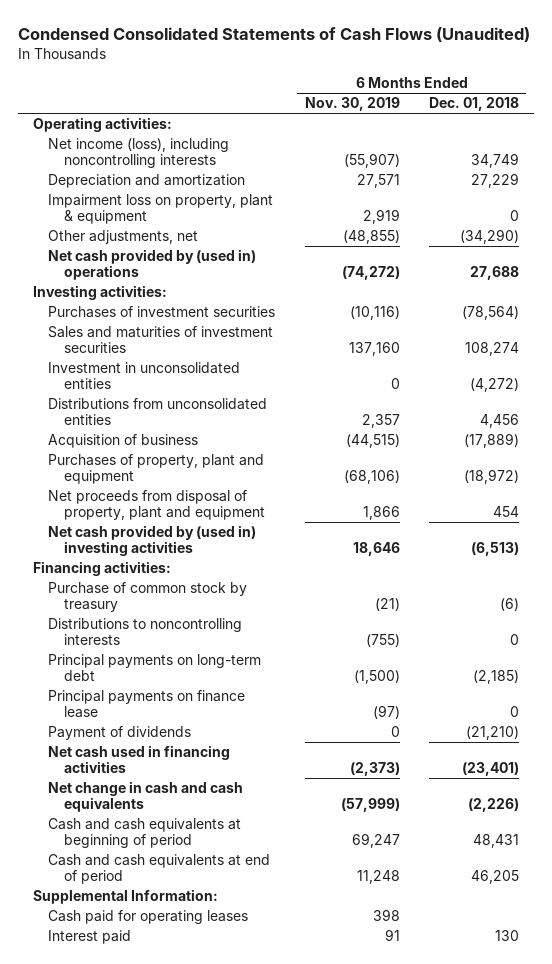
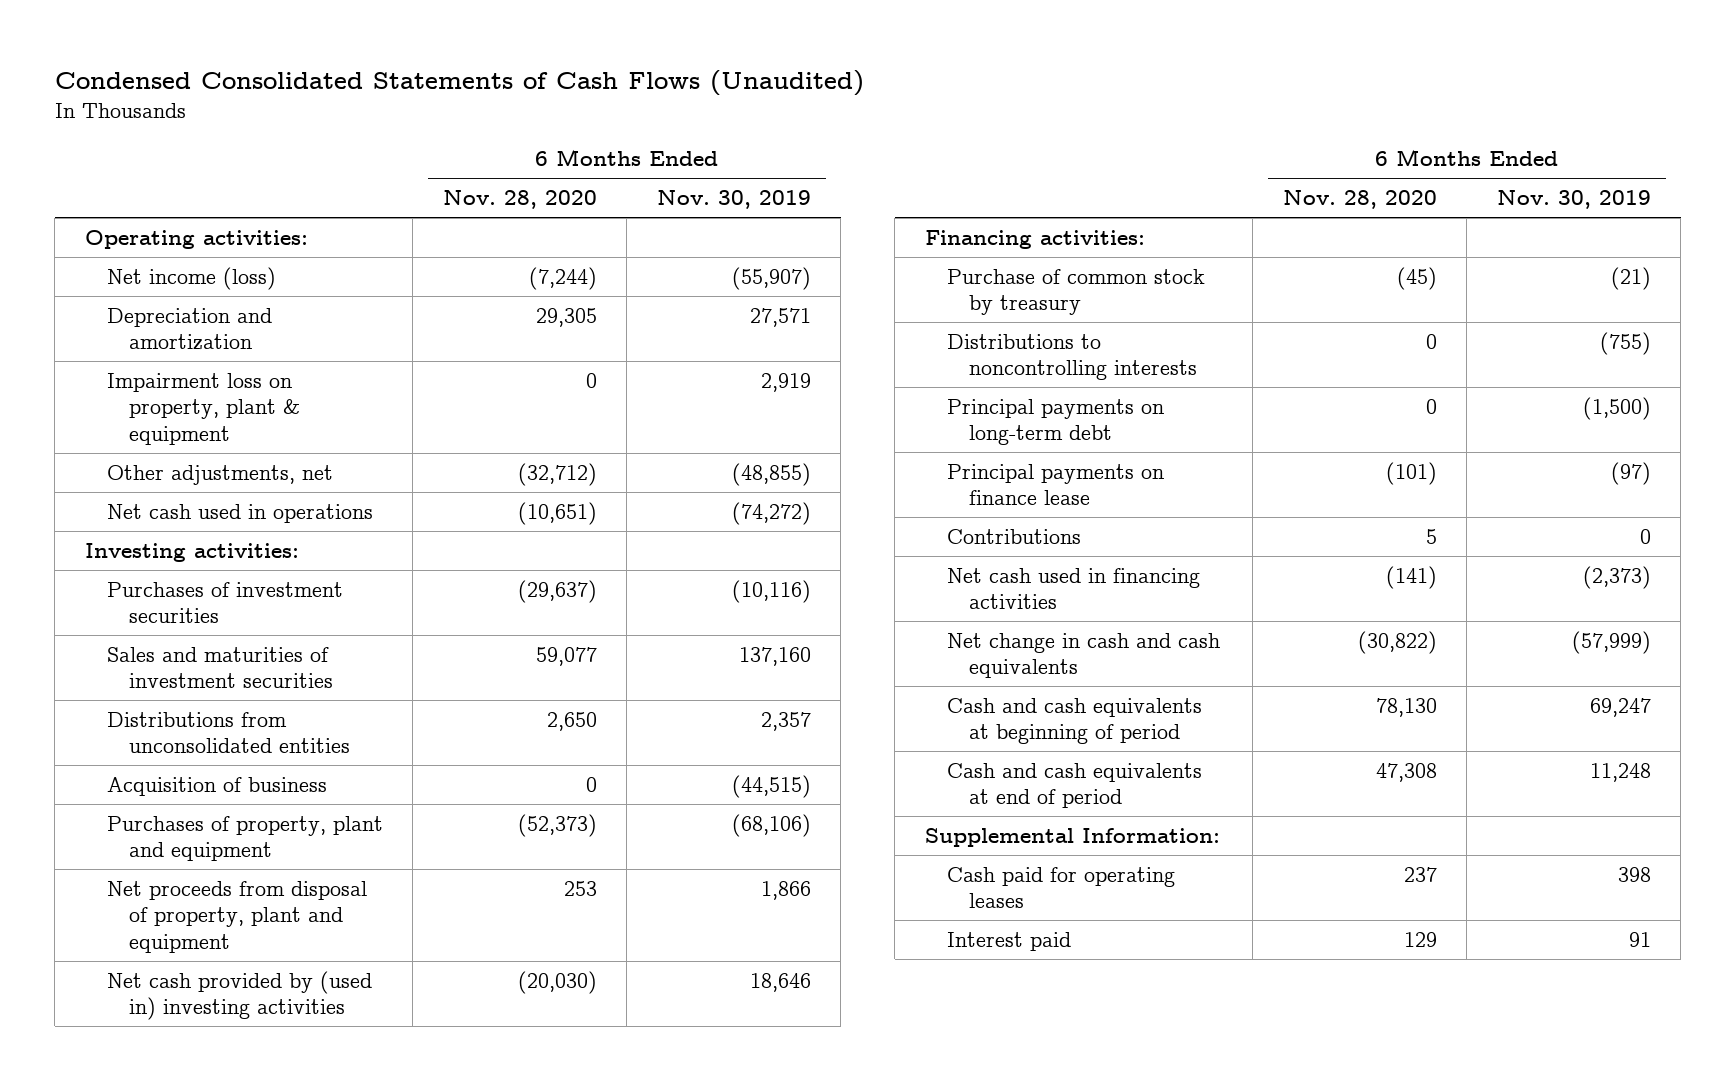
[428,97,519,112] Dec. 01, 2018 -> none
none -> [442,190,597,210] Nov. 28, 2020
[48,138,230,169] Net income (loss), including noncontrolling interests -> [106,266,276,290] Net income (loss)
[48,249,257,281] Net cash provided by (used in) operations -> [106,503,373,523] Net cash used in operations
[48,362,241,390] Investment in unconsolidated entities -> none
[48,726,192,741] Payment of dividends -> none
none -> [946,528,1081,544] Contributions

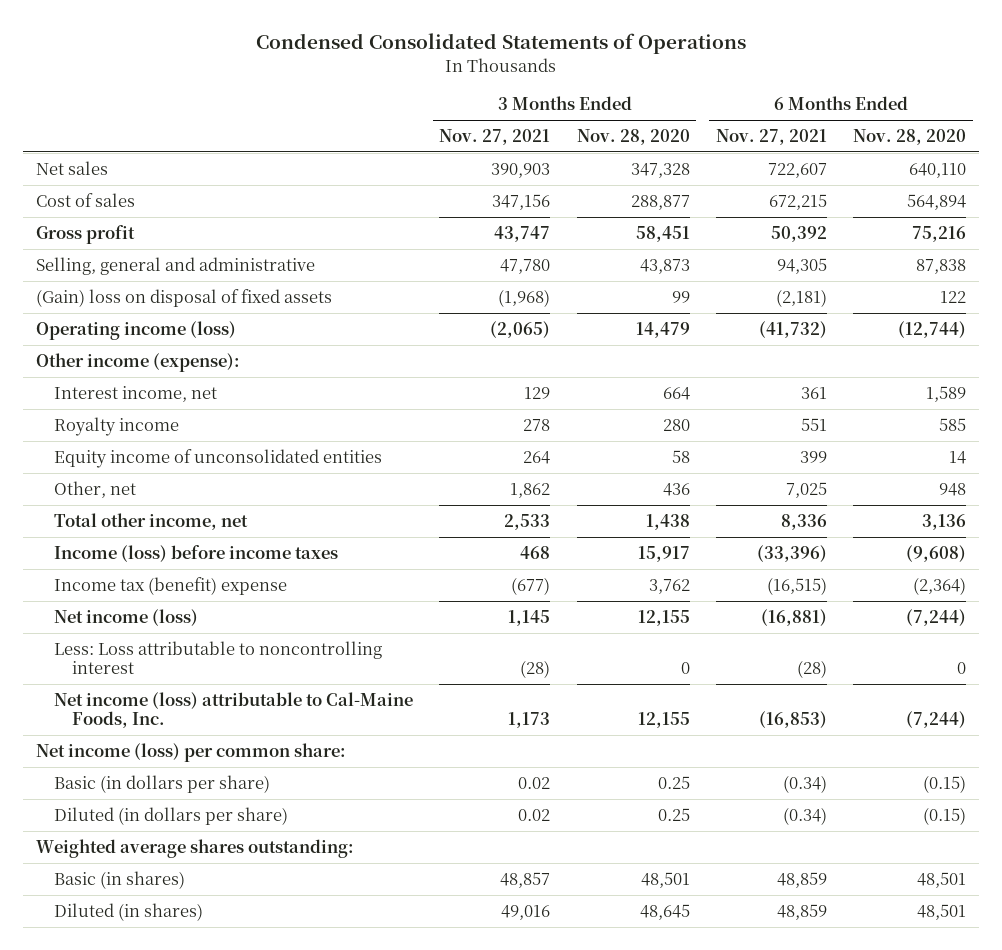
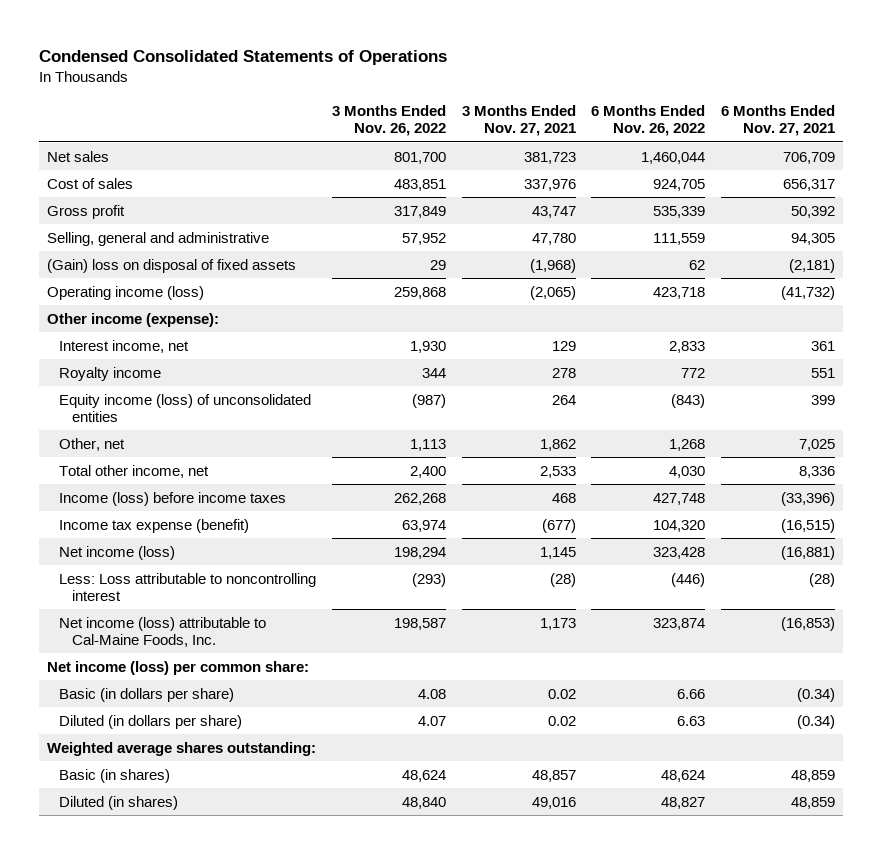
[576,129,690,146] Nov. 28, 2020 -> none
[853,129,967,146] Nov. 28, 2020 -> none
none -> [332,104,447,137] 3 Months Ended Nov. 26, 2022
none -> [591,104,706,137] 6 Months Ended Nov. 26, 2022
[491,162,551,178] 390,903 -> [523,151,576,164] 381,723
[767,162,827,178] 722,607 -> [783,151,836,164] 706,709
[492,193,551,210] 347,156 -> [523,178,576,191] 337,976
[768,193,827,210] 672,215 -> [783,178,836,191] 656,317
[54,448,383,468] Equity income of unconsolidated entities -> [59,393,312,423] Equity income (loss) of unconsolidated entities
[54,576,288,595] Income tax (benefit) expense -> [59,518,250,533] Income tax expense (benefit)

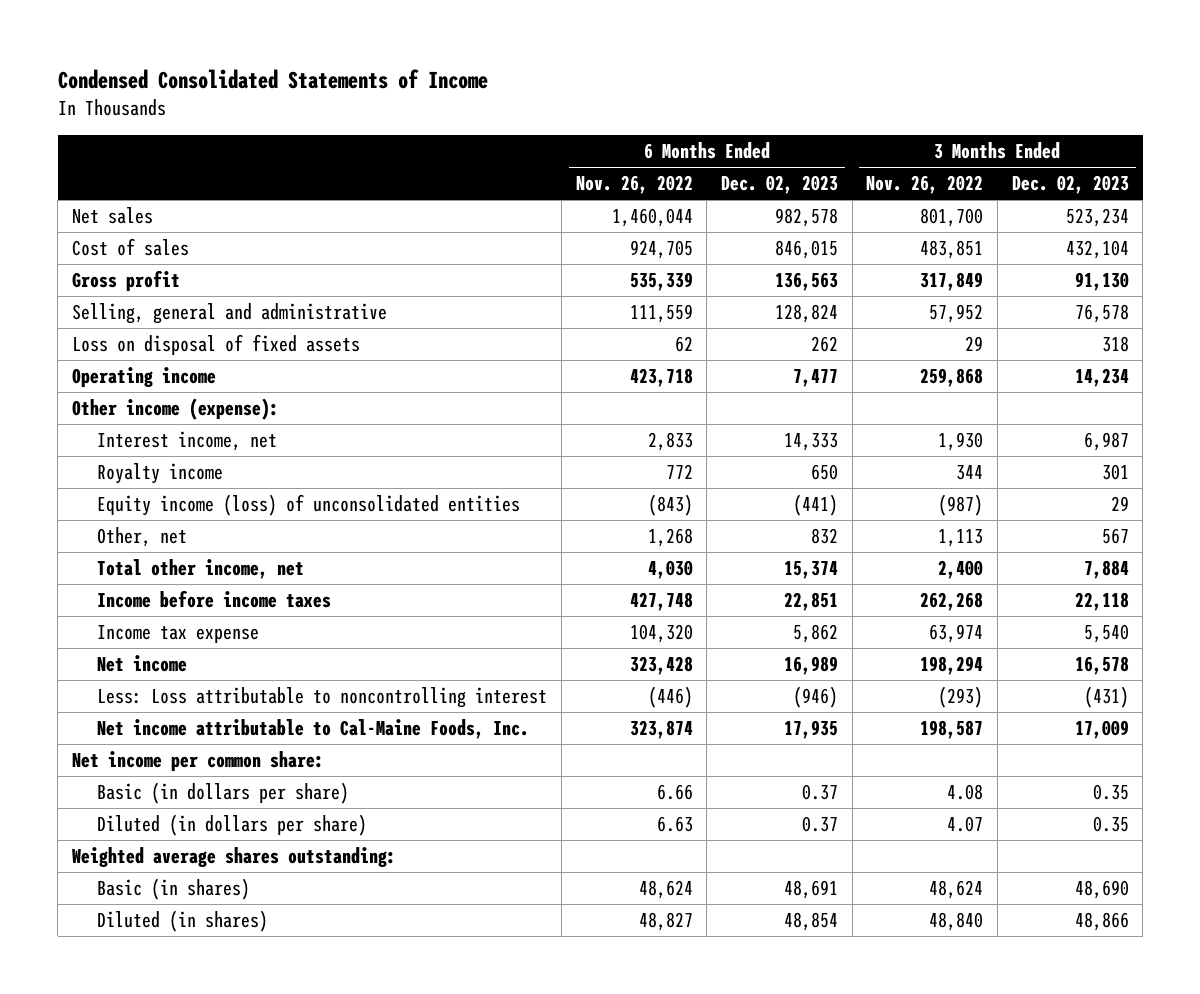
[39,50,448,66] Condensed Consolidated Statements of Operations -> [57,69,488,90] Condensed Consolidated Statements of Income
[461,104,576,137] 3 Months Ended Nov. 27, 2021 -> none
[721,104,836,137] 6 Months Ended Nov. 27, 2021 -> none
none -> [720,175,838,195] Dec. 02, 2023
none -> [1011,175,1129,195] Dec. 02, 2023
[47,258,297,273] (Gain) loss on disposal of fixed assets -> [71,334,360,356] Loss on disposal of fixed assets
[47,285,205,300] Operating income (loss) -> [71,367,216,388] Operating income
[59,491,287,506] Income (loss) before income taxes -> [97,590,332,609] Income before income taxes
[59,518,250,533] Income tax expense (benefit) -> [97,625,260,644] Income tax expense
[59,545,176,560] Net income (loss) -> [97,655,188,673] Net income
[59,616,267,648] Net income (loss) attributable to Cal-Maine Foods, Inc. -> [97,719,530,740] Net income attributable to Cal-Maine Foods, Inc.
[47,660,310,675] Net income (loss) per common share: -> [71,751,324,772] Net income per common share:

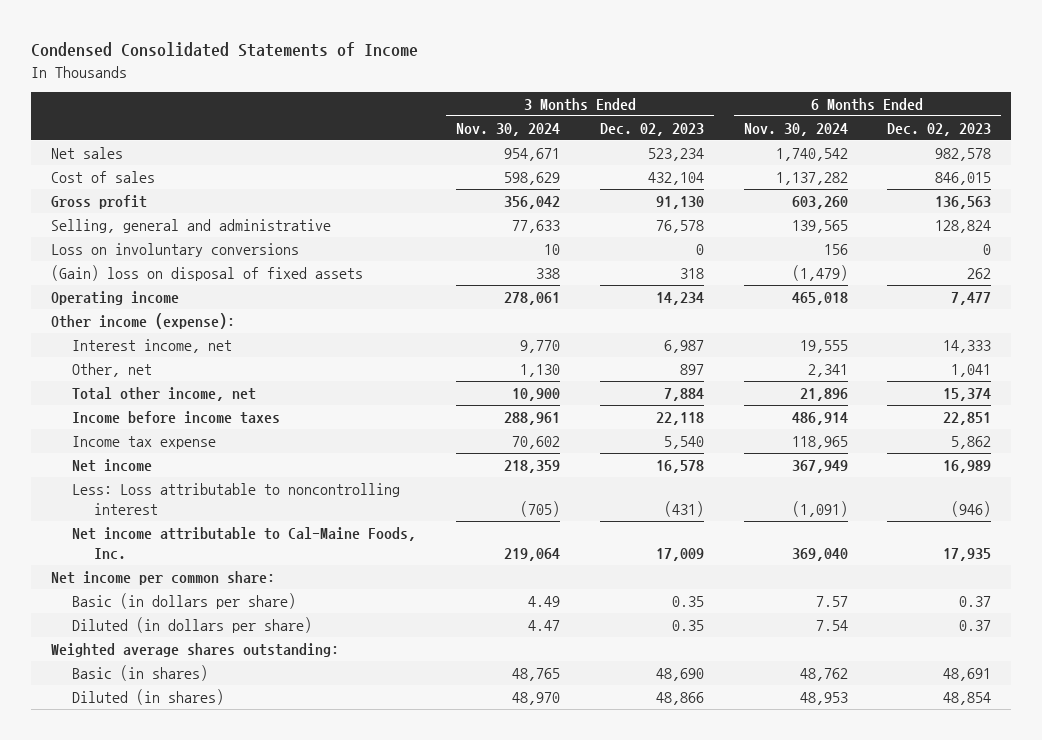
[575,175,693,195] Nov. 26, 2022 -> none
[866,175,984,195] Nov. 26, 2022 -> none
none -> [456,122,561,136] Nov. 30, 2024
none -> [743,122,848,136] Nov. 30, 2024
none -> [51,242,300,257] Loss on involuntary conversions
[71,334,360,356] Loss on disposal of fixed assets -> [51,264,364,281] (Gain) loss on disposal of fixed assets
[97,463,224,485] Royalty income -> none
[97,494,521,517] Equity income (loss) of unconsolidated entities -> none
[810,528,838,545] 832 -> [951,363,992,377] 1,041
[1101,528,1129,545] 567 -> [679,363,704,375] 897

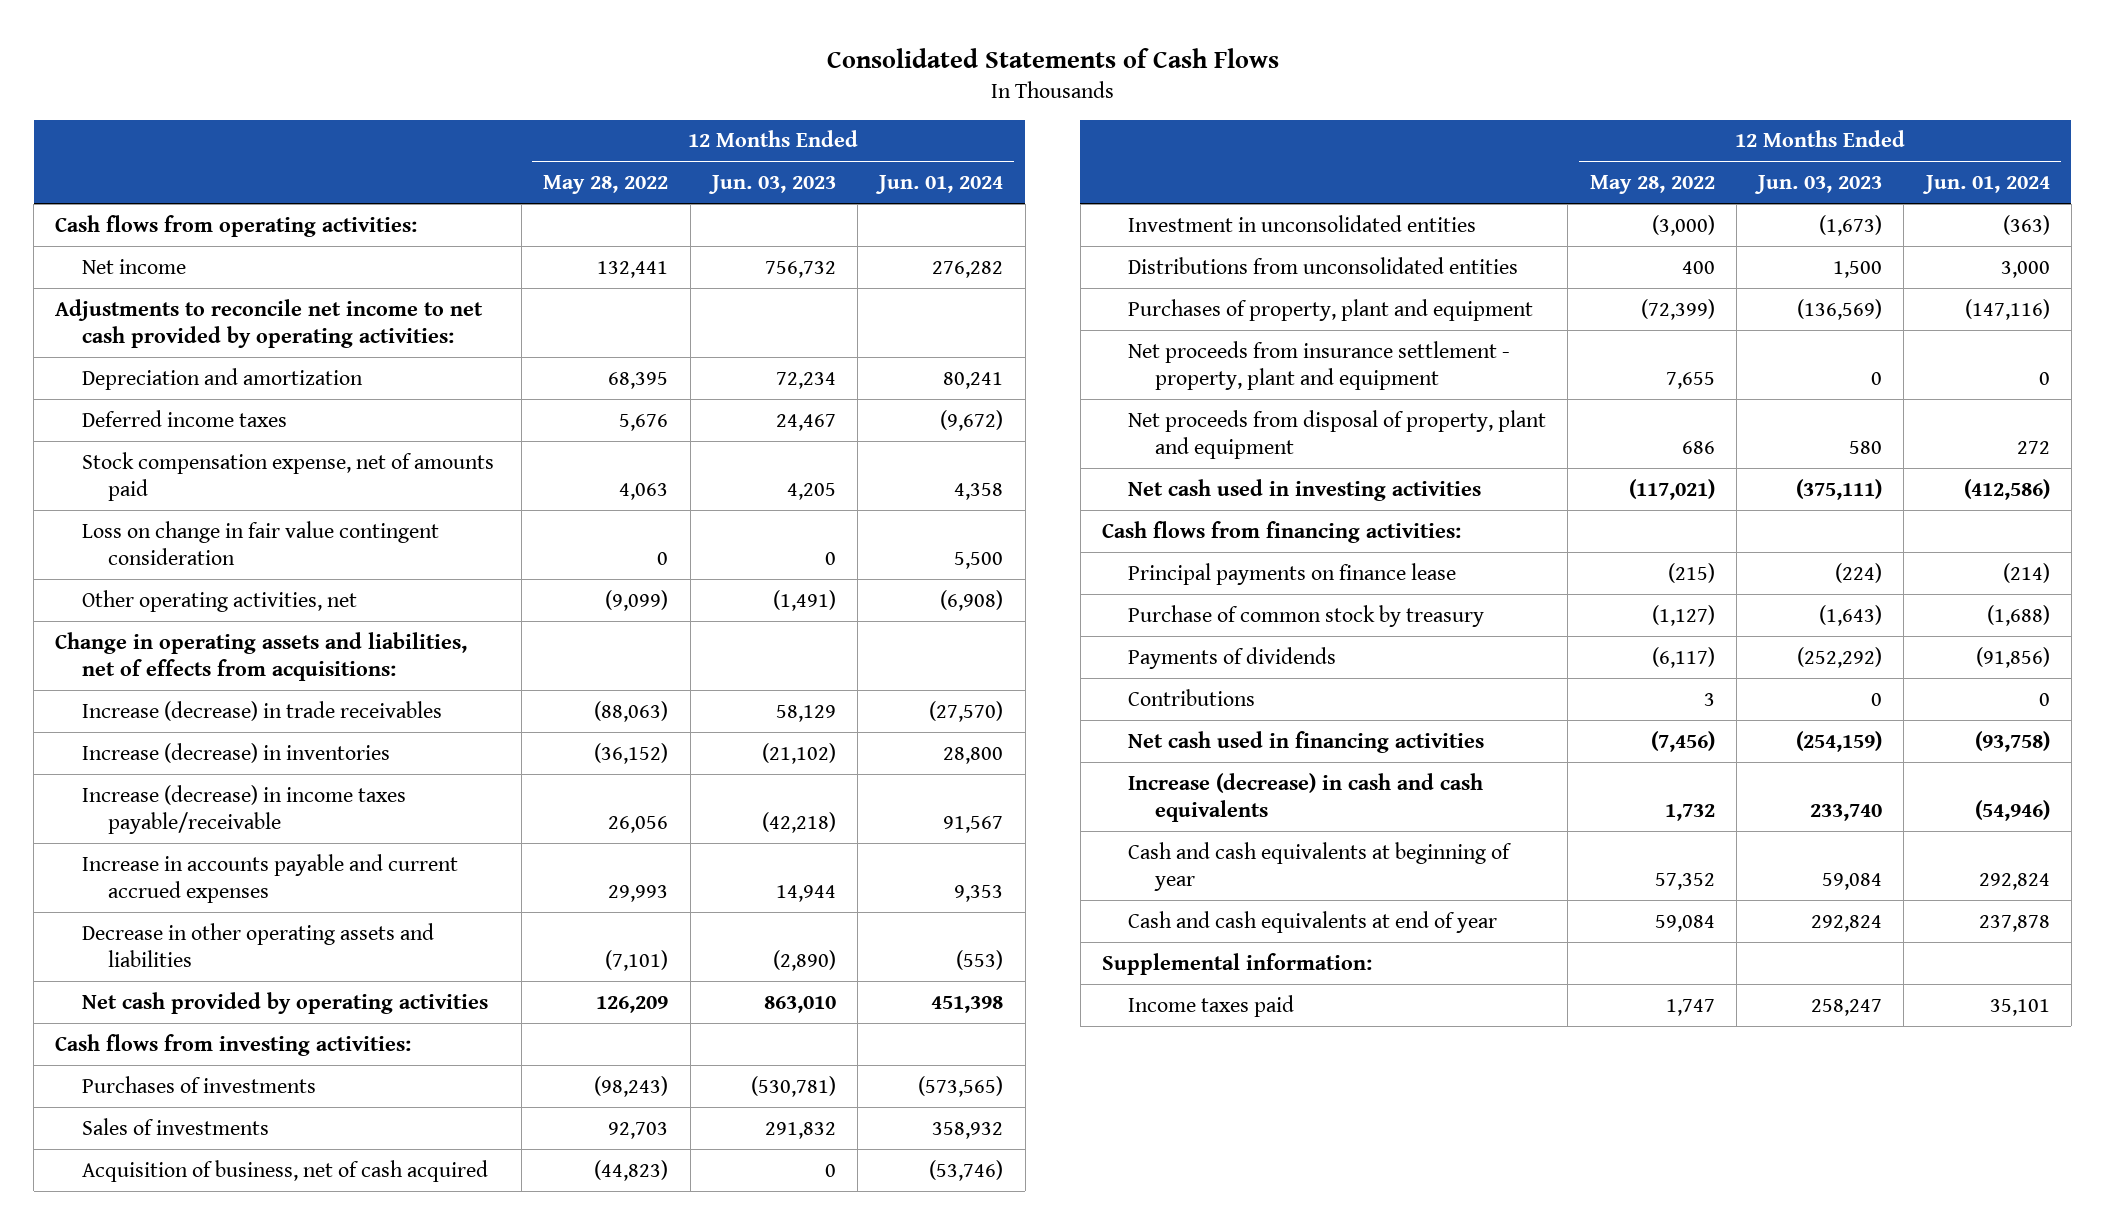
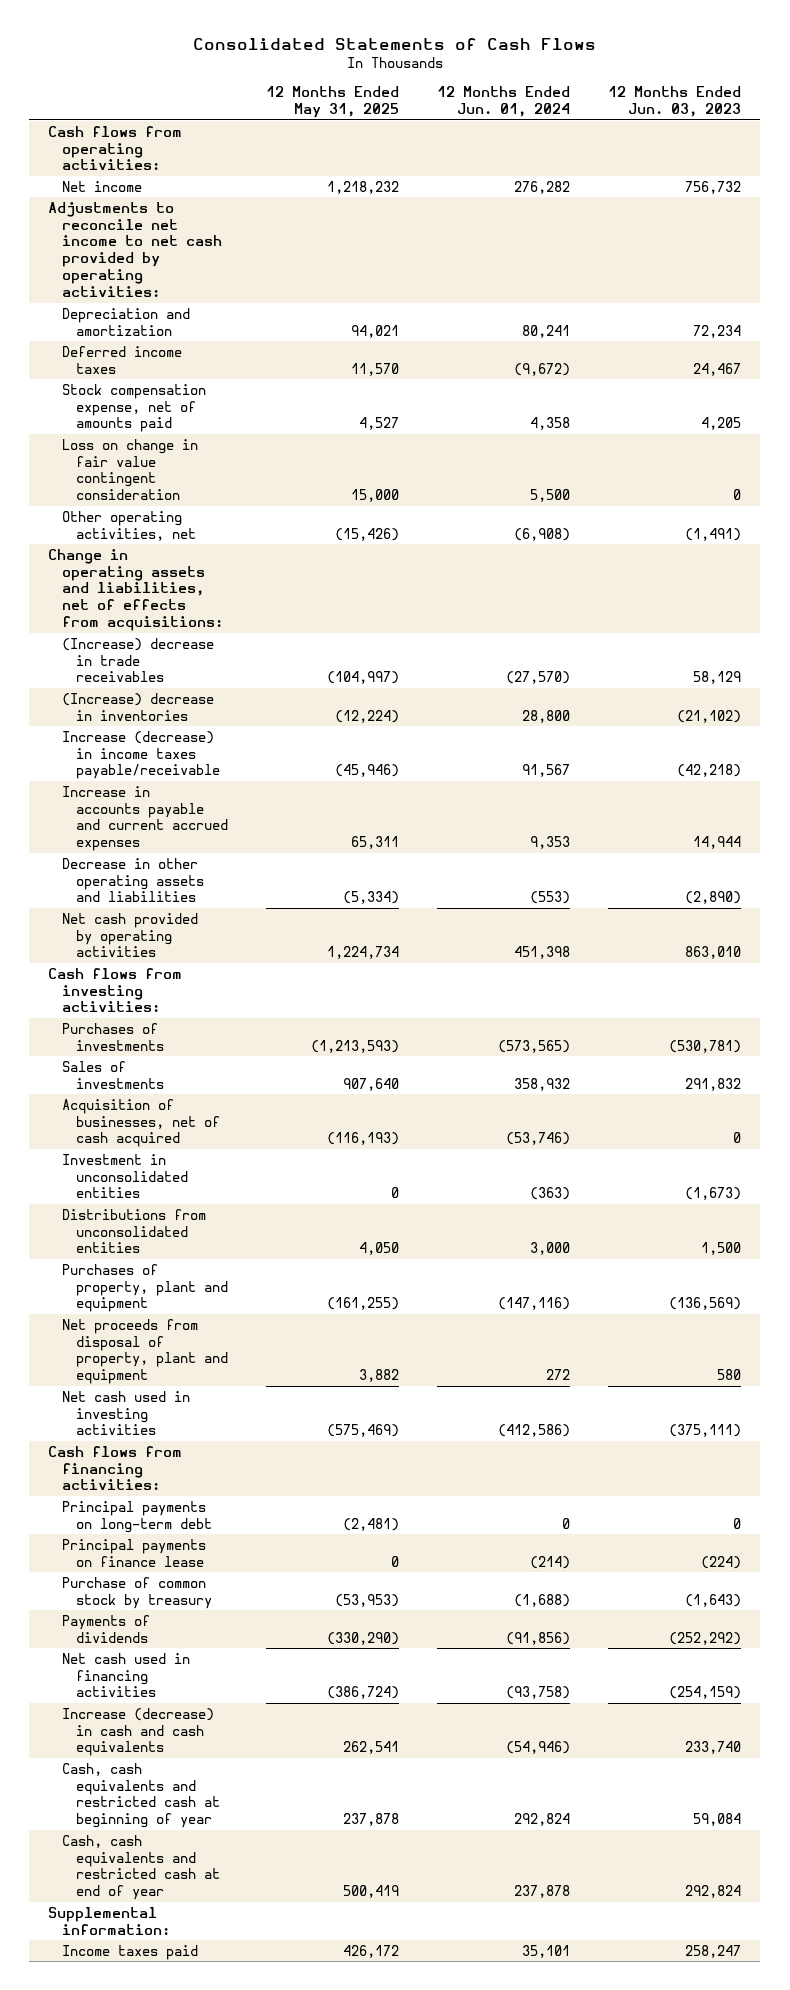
[543,175,669,195] May 28, 2022 -> none
none -> [266,86,400,119] 12 Months Ended May 31, 2025
[81,700,442,721] Increase (decrease) in trade receivables -> [62,637,215,683] (Increase) decrease in trade receivables
[81,742,390,763] Increase (decrease) in inventories -> [62,692,215,721] (Increase) decrease in inventories
[81,1159,488,1182] Acquisition of business, net of cash acquired -> [62,1098,220,1148] Acquisition of businesses, net of cash acquired
[1128,340,1511,390] Net proceeds from insurance settlement - property, plant and equipment -> none
none -> [62,1500,212,1533] Principal payments on long-term debt
[1128,688,1256,706] Contributions -> none
[1128,841,1513,891] Cash and cash equivalents at beginning of year -> [62,1762,220,1829] Cash, cash equivalents and restricted cash at beginning of year
[1128,910,1498,933] Cash and cash equivalents at end of year -> [62,1834,220,1901] Cash, cash equivalents and restricted cash at end of year

